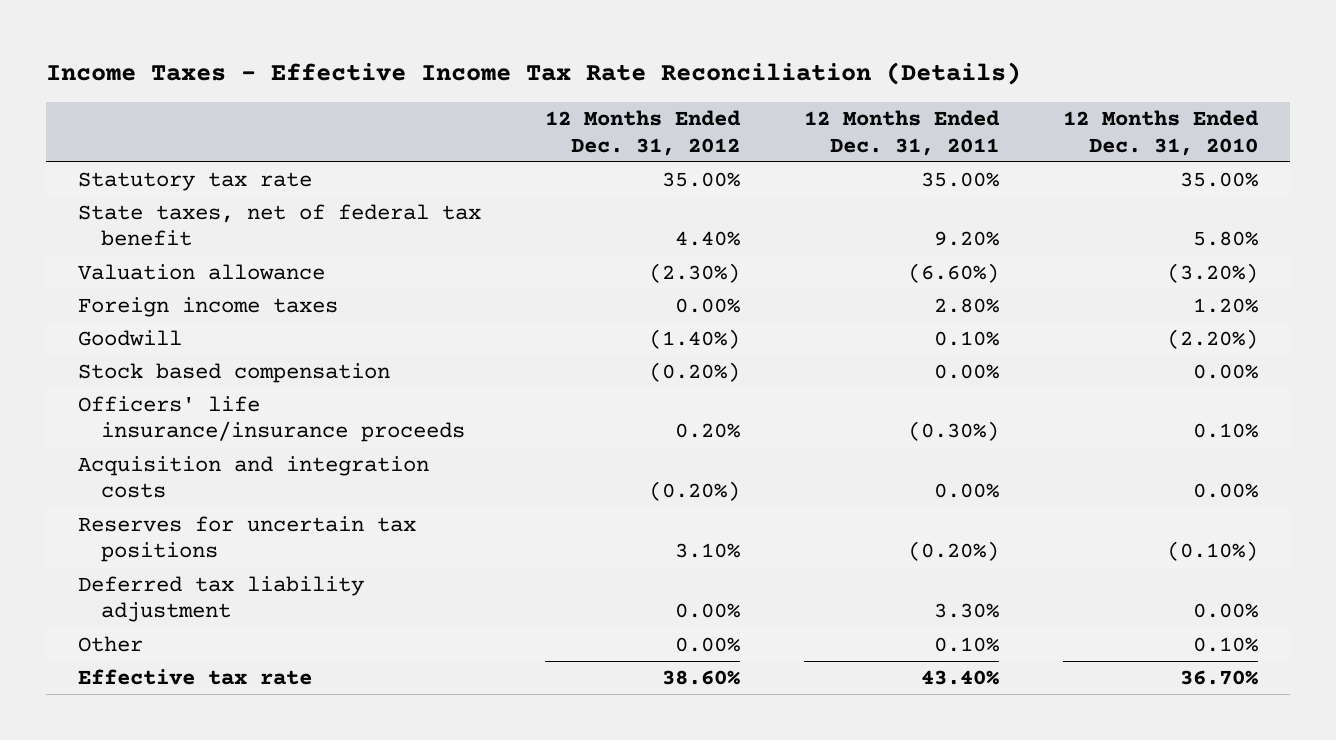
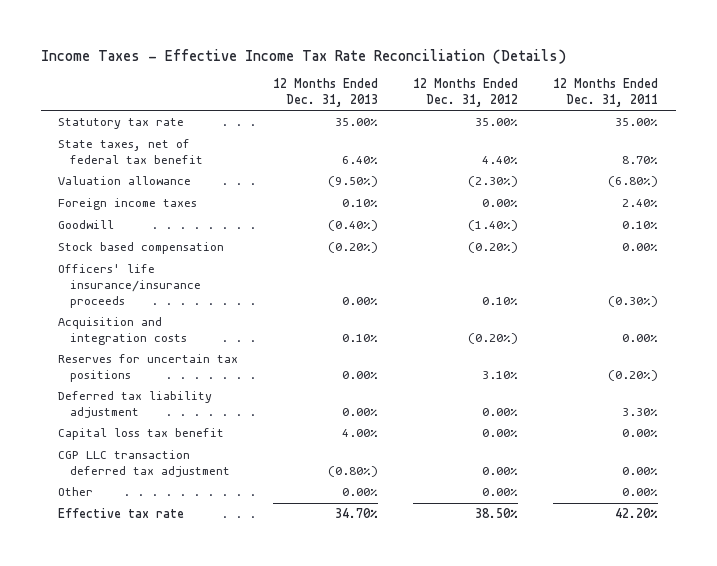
[1063,110,1260,156] 12 Months Ended Dec. 31, 2010 -> none
none -> [273,78,379,108] 12 Months Ended Dec. 31, 2013
[934,231,1000,247] 9.20% -> [622,155,659,164] 8.70%
[908,263,1000,284] (6.60%) -> [608,176,659,188] (6.80%)
[934,298,1000,314] 2.80% -> [622,199,659,208] 2.40%
[674,423,740,439] 0.20% -> [482,296,519,305] 0.10%
none -> [58,428,225,441] Capital loss tax benefit
none -> [58,450,230,477] CGP LLC transaction deferred tax adjustment
[934,637,1000,653] 0.10% -> [622,488,659,497] 0.00%
[661,670,740,686] 38.60% -> [475,508,519,519] 38.50%
[921,670,1000,686] 43.40% -> [615,508,659,519] 42.20%

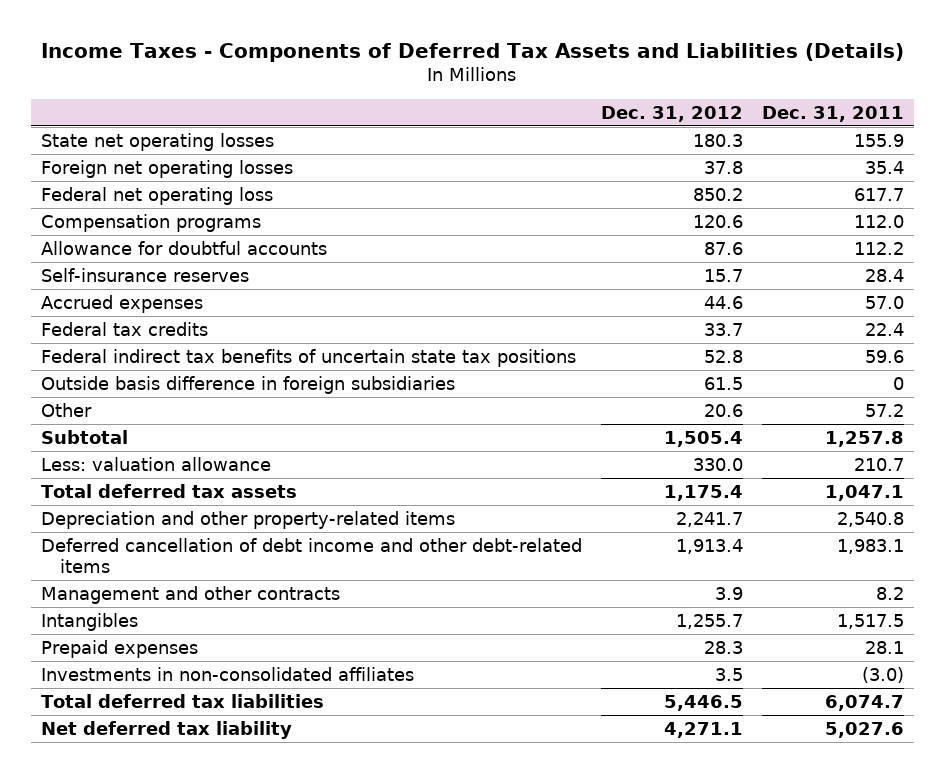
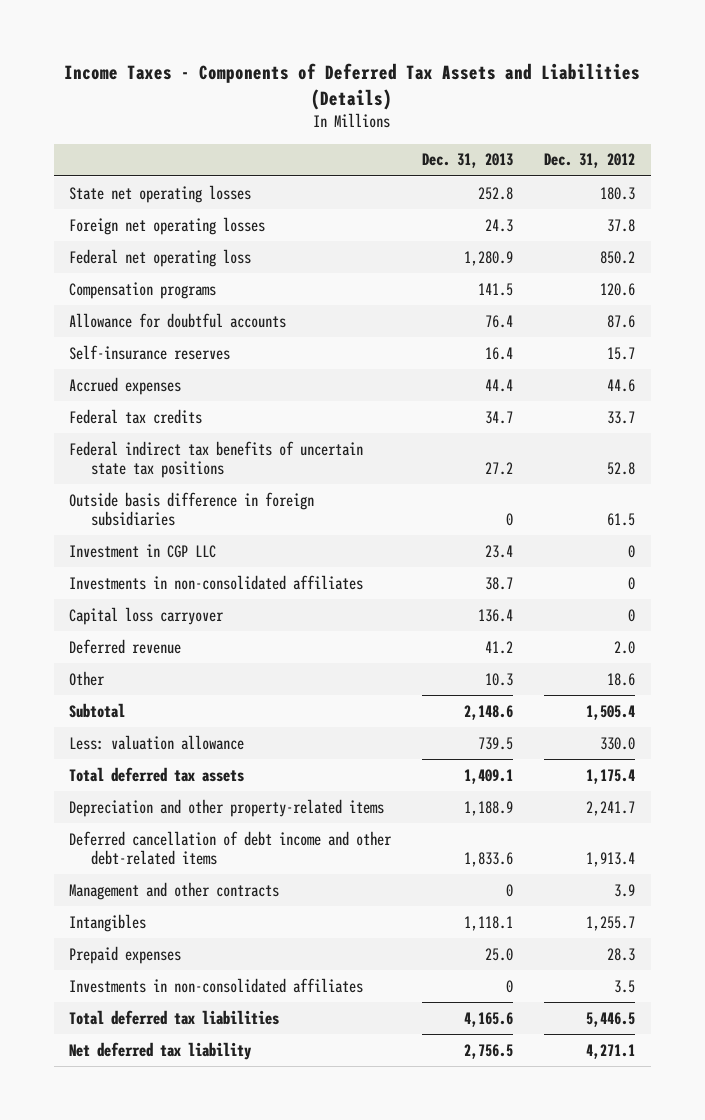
[762,105,905,122] Dec. 31, 2011 -> none
none -> [422,153,514,169] Dec. 31, 2013
none -> [69,543,217,558] Investment in CGP LLC
none -> [69,574,364,590] Investments in non-consolidated affiliates
none -> [69,606,225,625] Capital loss carryover
none -> [69,638,182,654] Deferred revenue
[703,403,743,417] 20.6 -> [607,672,636,686] 18.6

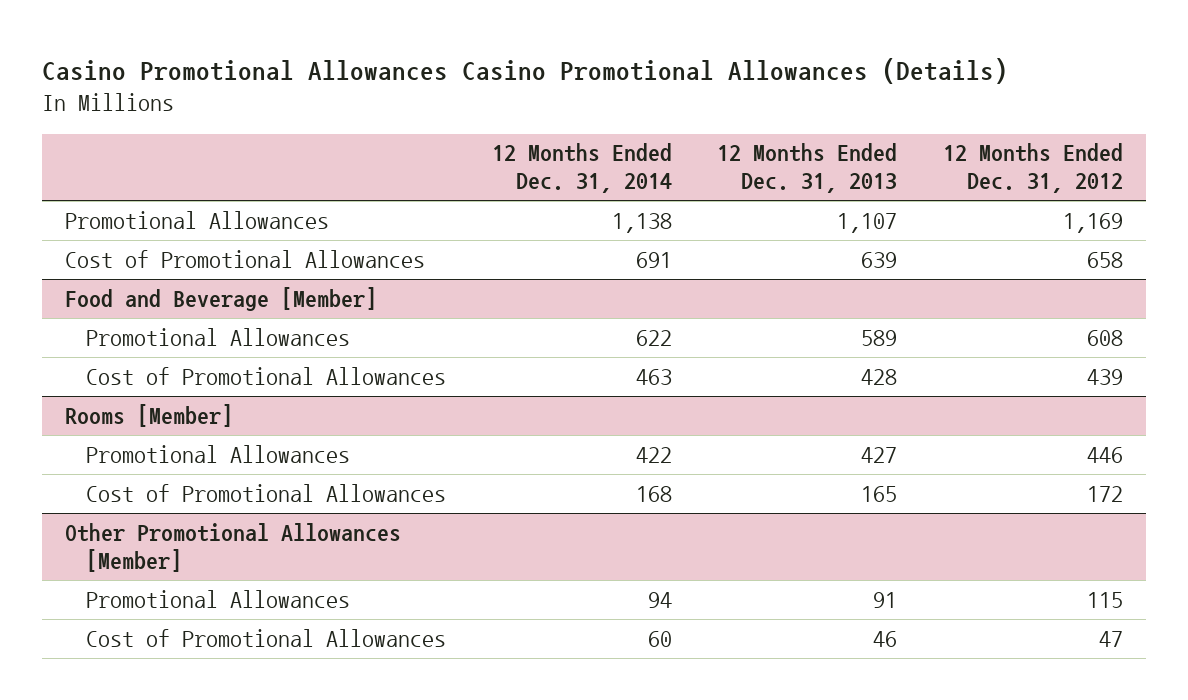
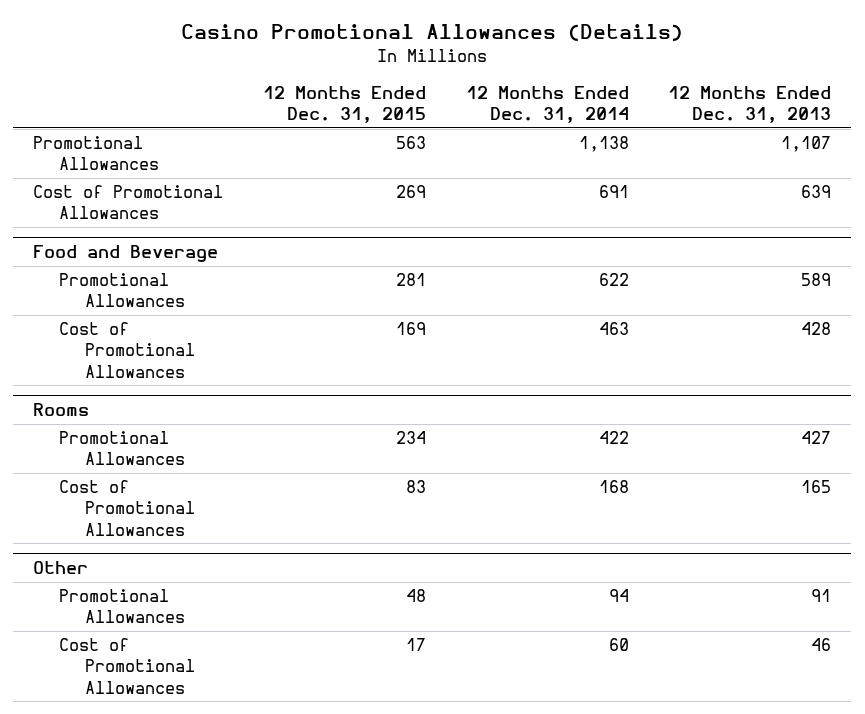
[42,57,1009,84] Casino Promotional Allowances Casino Promotional Allowances (Details) -> [181,24,684,42] Casino Promotional Allowances (Details)
[942,143,1123,194] 12 Months Ended Dec. 31, 2012 -> none
none -> [262,86,426,124] 12 Months Ended Dec. 31, 2015
[65,286,378,311] Food and Beverage [Member] -> [33,244,219,262] Food and Beverage
[65,403,234,427] Rooms [Member] -> [33,402,90,416] Rooms
[65,522,402,572] Other Promotional Allowances [Member] -> [33,560,89,574] Other

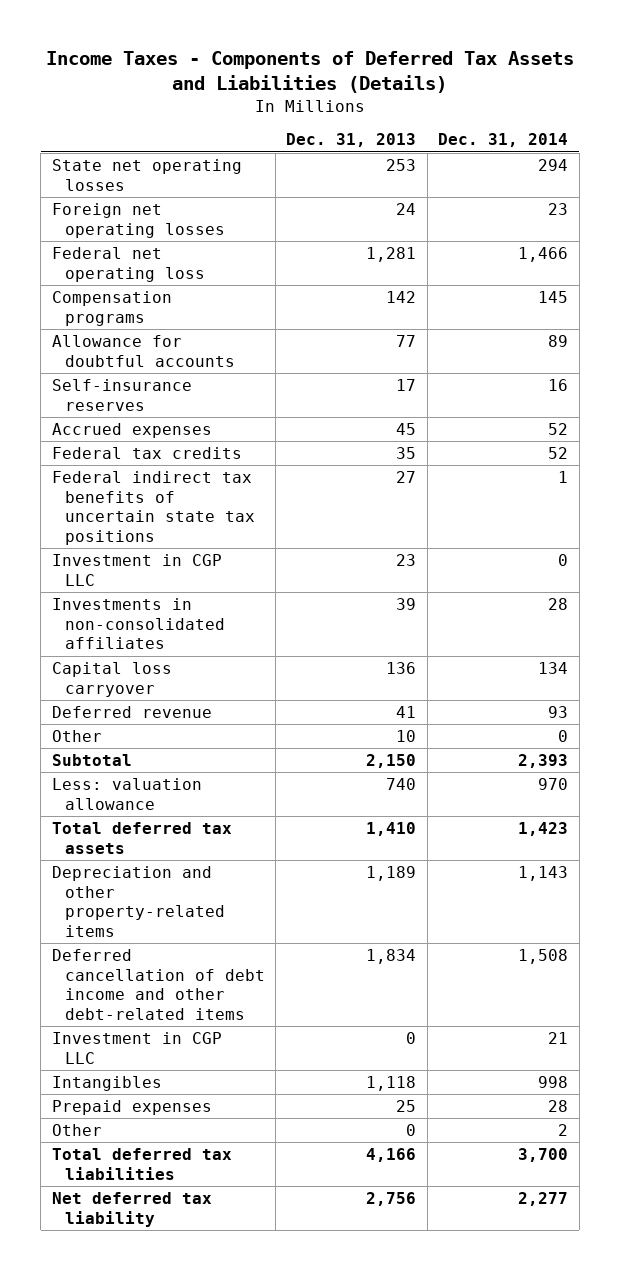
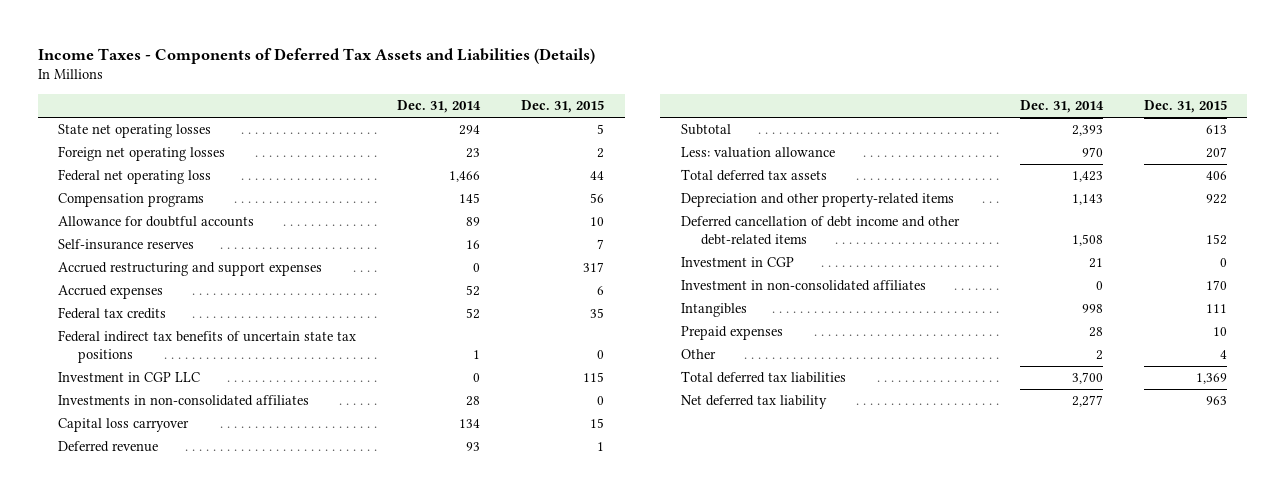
[286,133,417,148] Dec. 31, 2013 -> none
none -> [521,100,605,114] Dec. 31, 2015
none -> [58,262,323,277] Accrued restructuring and support expenses
[51,729,102,742] Other -> none
[51,1031,222,1064] Investment in CGP LLC -> [680,257,794,268] Investment in CGP
none -> [680,280,926,292] Investment in non-consolidated affiliates

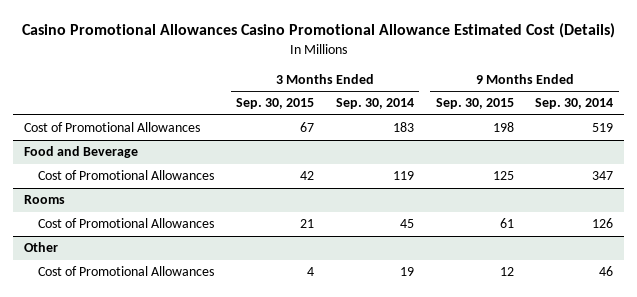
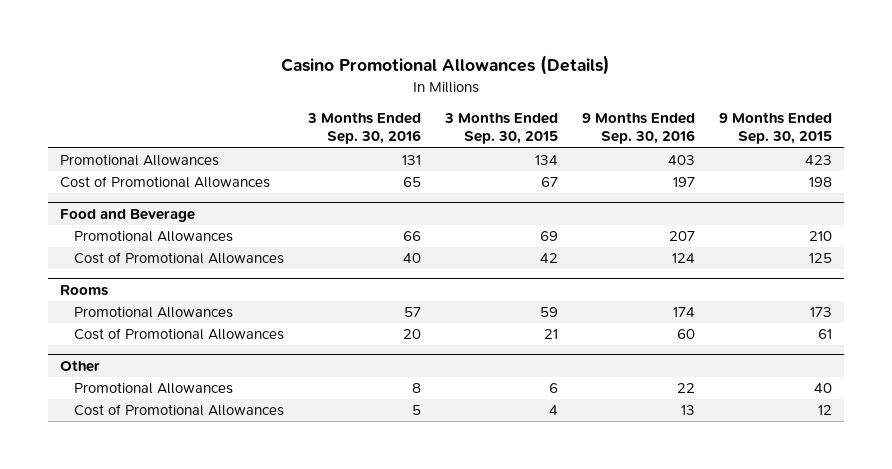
[21,22,615,38] Casino Promotional Allowances Casino Promotional Allowance Estimated Cost (Details) -> [281,55,611,76] Casino Promotional Allowances (Details)
[335,98,414,110] Sep. 30, 2014 -> none
[535,98,614,110] Sep. 30, 2014 -> none
none -> [307,111,422,145] 3 Months Ended Sep. 30, 2016
none -> [582,111,696,145] 9 Months Ended Sep. 30, 2016
none -> [60,154,220,167] Promotional Allowances
none -> [74,230,234,243] Promotional Allowances
none -> [74,306,234,319] Promotional Allowances
none -> [74,382,234,395] Promotional Allowances

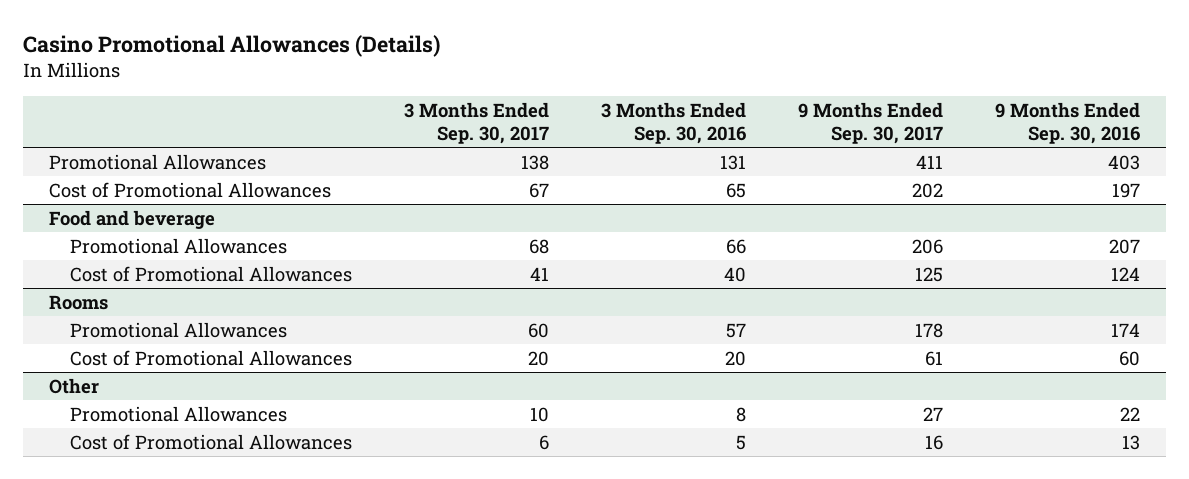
[444,111,559,145] 3 Months Ended Sep. 30, 2015 -> none
[719,111,833,145] 9 Months Ended Sep. 30, 2015 -> none
none -> [403,101,549,144] 3 Months Ended Sep. 30, 2017
none -> [798,101,944,144] 9 Months Ended Sep. 30, 2017
[60,208,196,222] Food and Beverage -> [49,209,216,229] Food and beverage

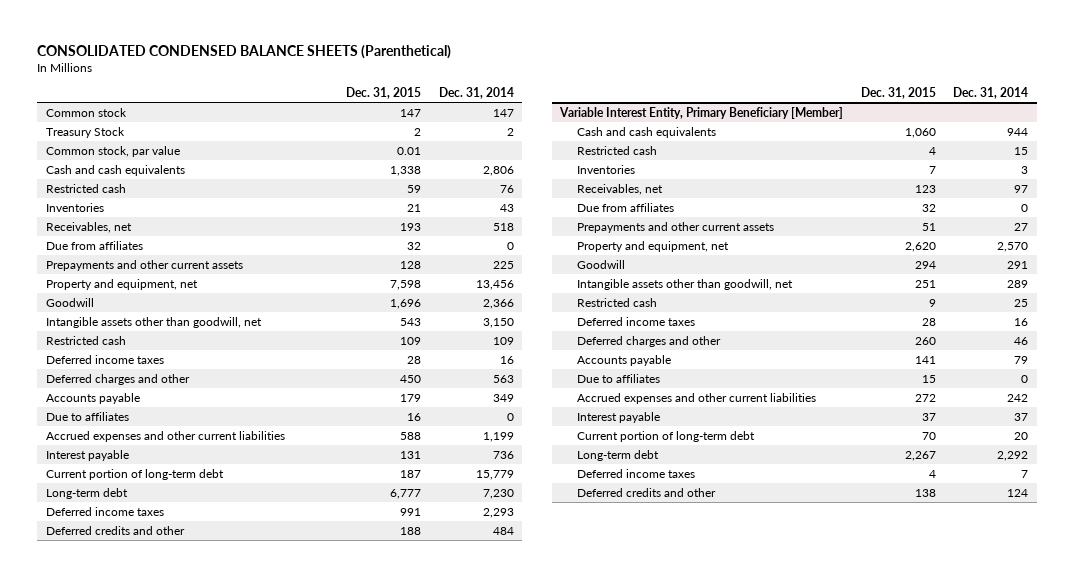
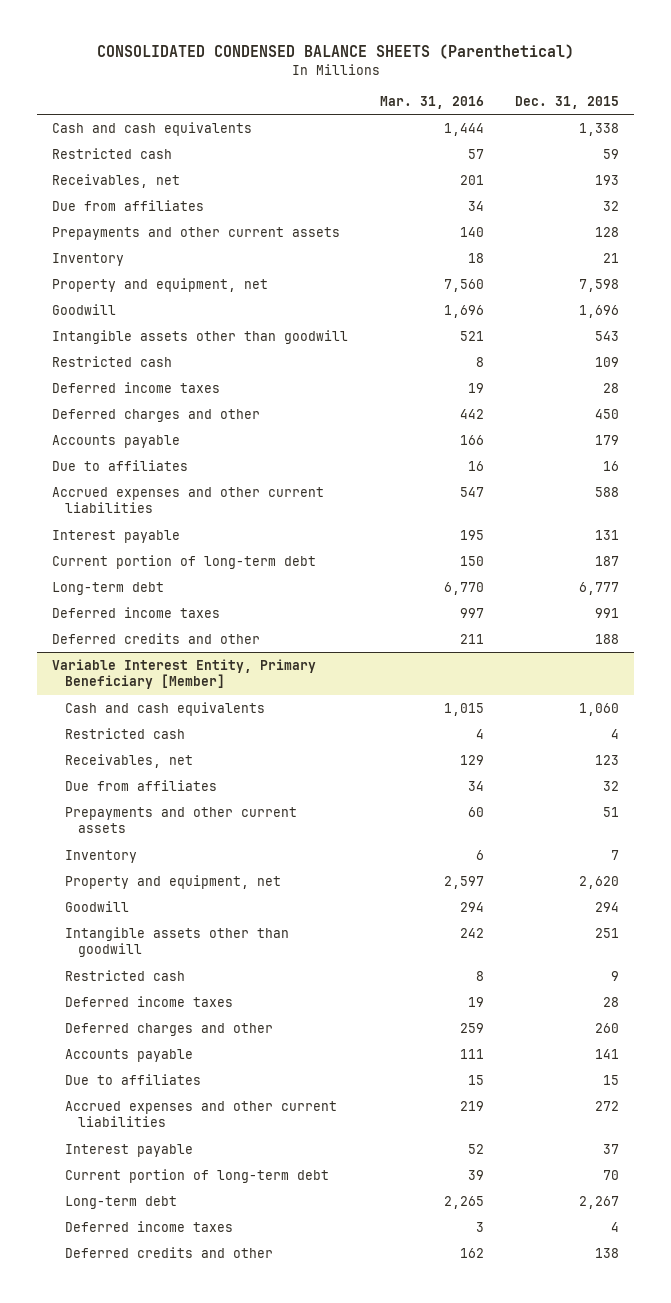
[438,87,514,100] Dec. 31, 2014 -> none
none -> [379,96,484,110] Mar. 31, 2016
[46,107,128,117] Common stock -> none
[46,126,126,138] Treasury Stock -> none
[46,145,181,157] Common stock, par value -> none
[46,202,105,212] Inventories -> none
none -> [52,252,125,266] Inventory
[46,316,263,328] Intangible assets other than goodwill, net -> [52,329,349,344] Intangible assets other than goodwill
[577,164,636,174] Inventories -> none
none -> [65,849,138,863] Inventory
[577,278,794,290] Intangible assets other than goodwill, net -> [65,926,290,958] Intangible assets other than goodwill

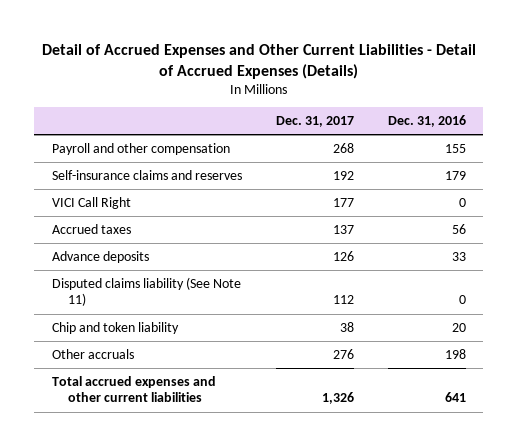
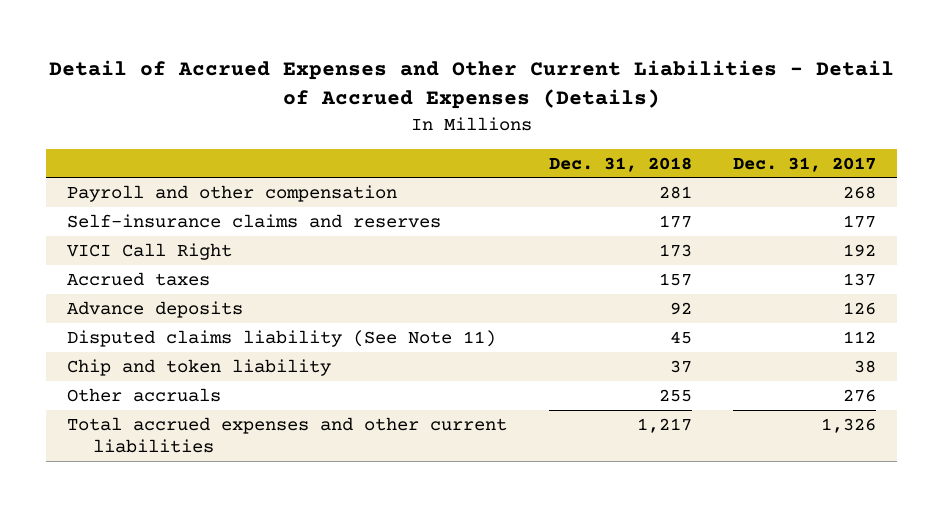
[388,114,467,127] Dec. 31, 2016 -> none
none -> [548,156,692,172] Dec. 31, 2018
[332,170,354,180] 192 -> [843,214,877,228] 177
[332,197,354,207] 177 -> [843,243,877,257] 192

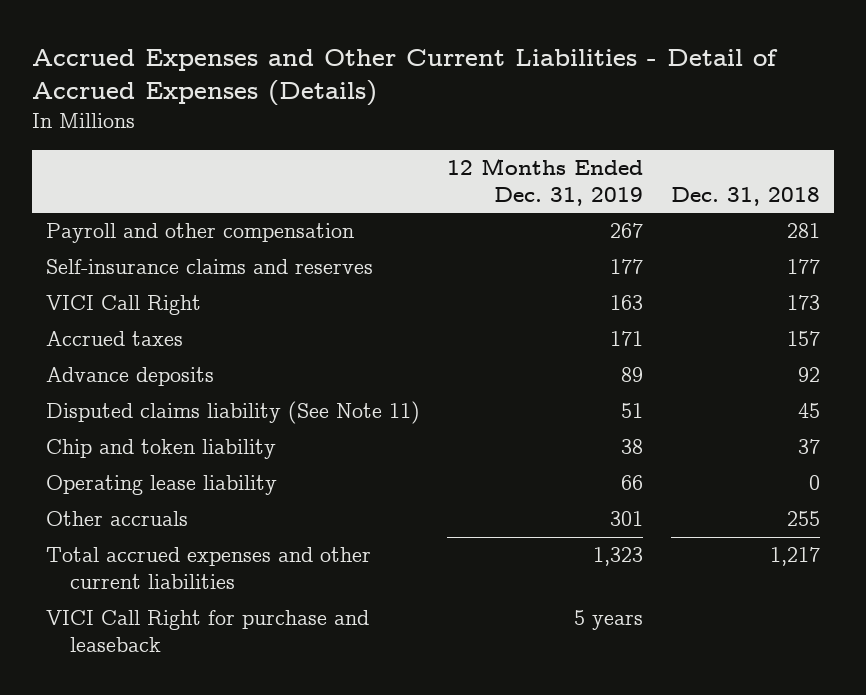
[48,60,894,110] Detail of Accrued Expenses and Other Current Liabilities - Detail of Accrued Expenses (Details) -> [32,48,779,107] Accrued Expenses and Other Current Liabilities - Detail of Accrued Expenses (Details)
[733,156,877,172] Dec. 31, 2017 -> none
none -> [447,158,644,206] 12 Months Ended Dec. 31, 2019
none -> [45,475,277,496] Operating lease liability
none -> [45,610,369,653] VICI Call Right for purchase and leaseback

